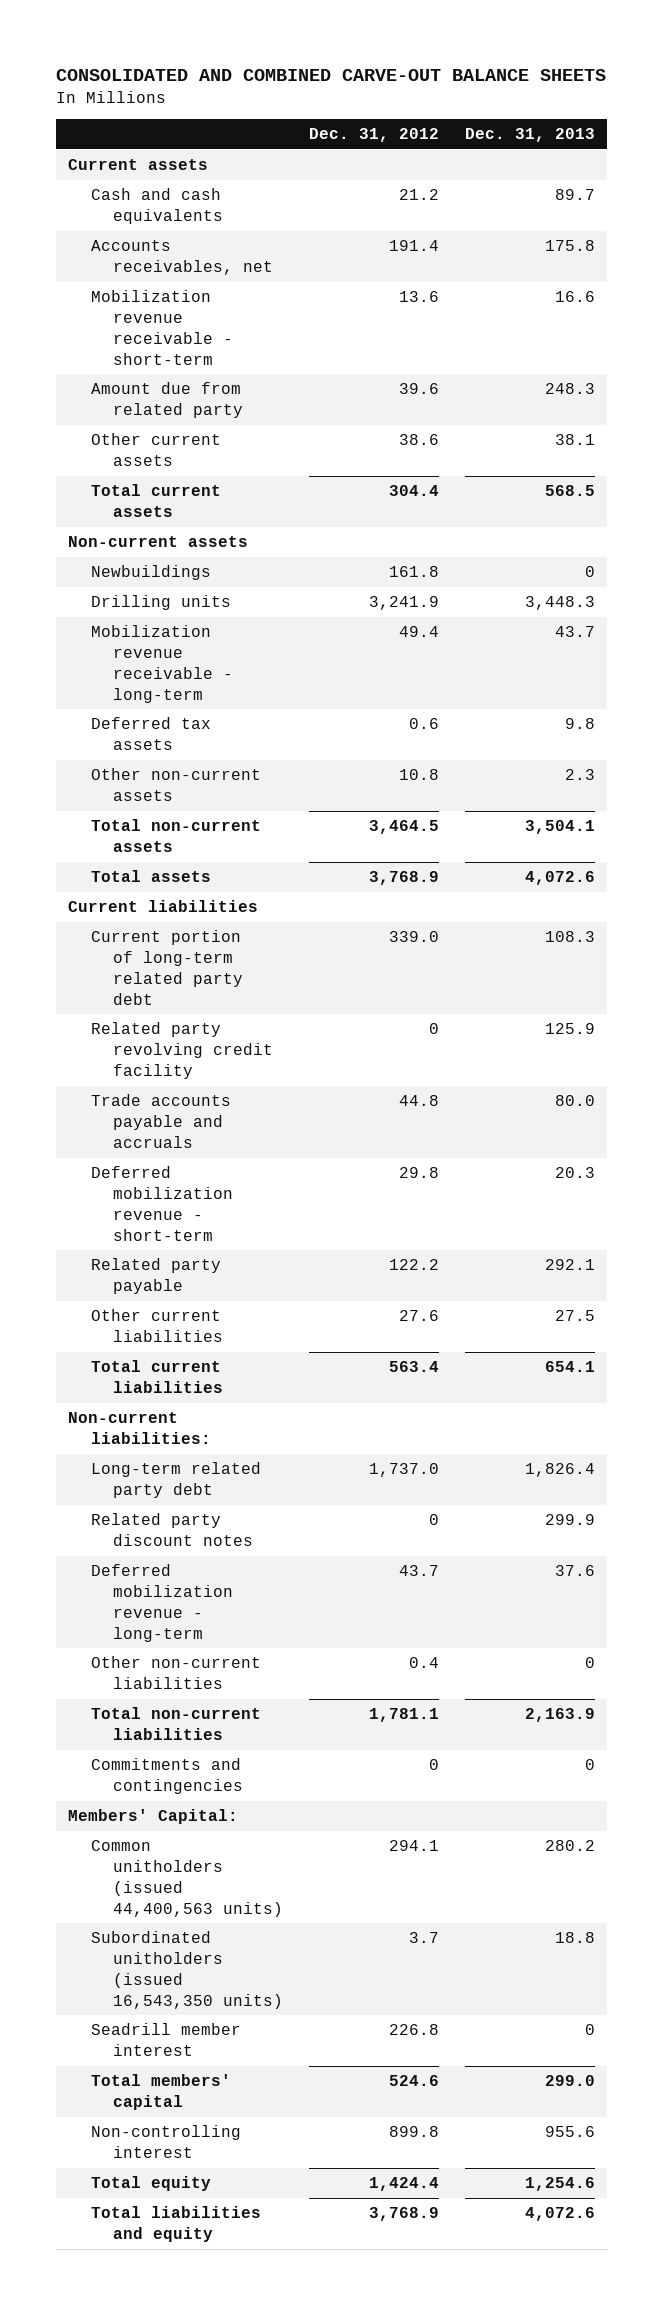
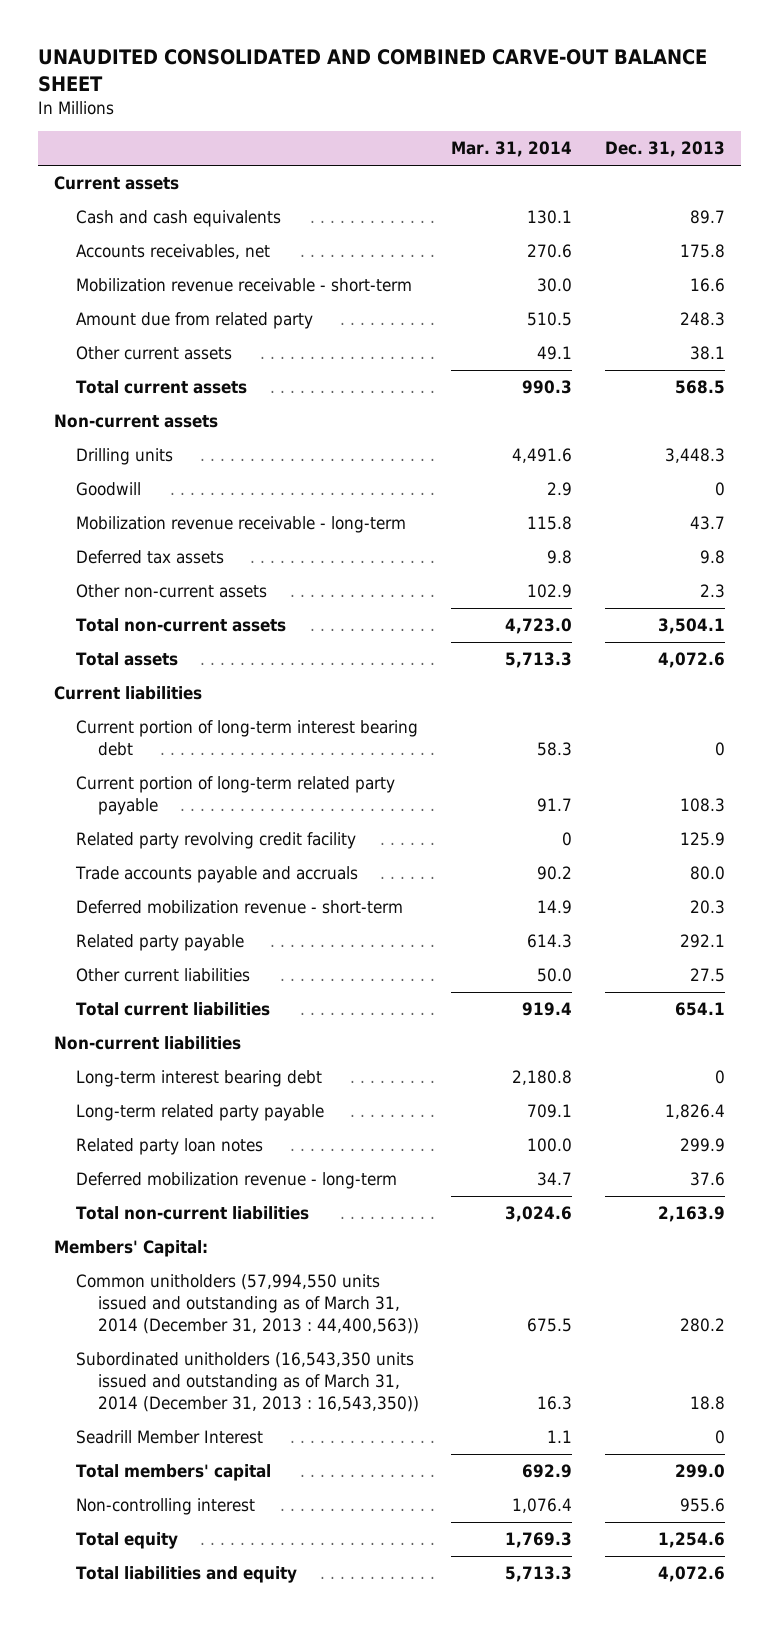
[55,68,606,81] CONSOLIDATED AND COMBINED CARVE-OUT BALANCE SHEETS -> [37,49,707,92] UNAUDITED CONSOLIDATED AND COMBINED CARVE-OUT BALANCE SHEET
[308,128,439,143] Dec. 31, 2012 -> none
none -> [451,141,573,158] Mar. 31, 2014
[90,565,211,581] Newbuildings -> none
none -> [75,482,141,497] Goodwill
[90,930,243,1005] Current portion of long-term related party debt -> [75,720,418,757] Current portion of long-term interest bearing debt
[544,931,595,943] 108.3 -> [714,742,725,757] 0
none -> [75,776,395,816] Current portion of long-term related party payable
[68,1412,211,1445] Non-current liabilities: -> [54,1036,242,1051] Non-current liabilities
none -> [75,1070,322,1088] Long-term interest bearing debt
[90,1462,261,1499] Long-term related party debt -> [75,1104,324,1122] Long-term related party payable
[90,1513,253,1547] Related party discount notes -> [75,1138,263,1156] Related party loan notes
[90,1656,261,1690] Other non-current liabilities -> none
[90,1758,243,1795] Commitments and contingencies -> none
[90,1840,283,1917] Common unitholders (issued 44,400,563 units) -> [75,1274,419,1335] Common unitholders (57,994,550 units issued and outstanding as of March 31, 2014 (December 31, 2013 : 44,400,563))
[90,1931,283,2009] Subordinated unitholders (issued 16,543,350 units) -> [75,1352,419,1413] Subordinated unitholders (16,543,350 units issued and outstanding as of March 31, 2014 (December 31, 2013 : 16,543,350))
[90,2023,241,2057] Seadrill member interest -> [75,1430,263,1445] Seadrill Member Interest

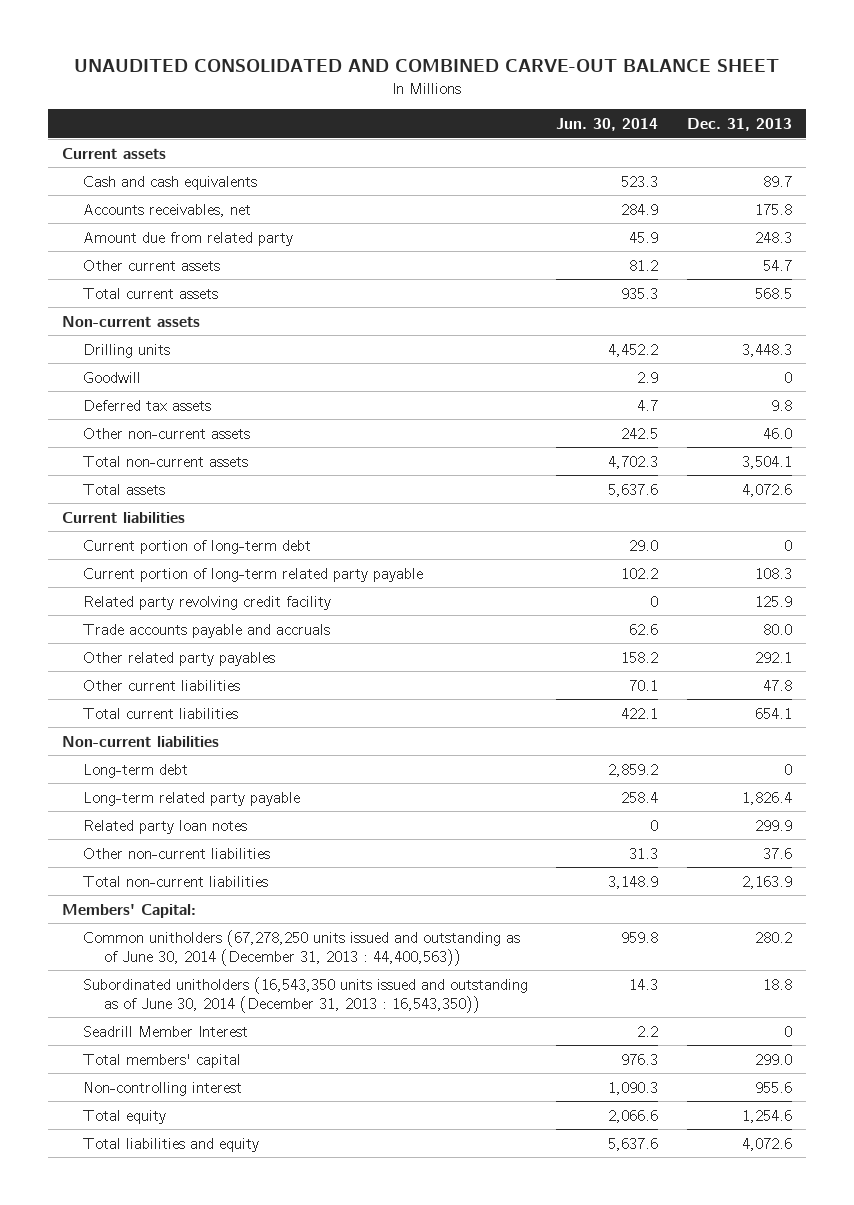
[451,141,573,158] Mar. 31, 2014 -> none
none -> [556,118,659,132] Jun. 30, 2014
[75,278,412,293] Mobilization revenue receivable - short-term -> none
[689,346,725,361] 38.1 -> [762,259,792,271] 54.7
[75,516,406,534] Mobilization revenue receivable - long-term -> none
[699,584,725,599] 2.3 -> [762,427,792,439] 46.0
[75,720,418,757] Current portion of long-term interest bearing debt -> [82,539,311,554] Current portion of long-term debt
[75,900,403,915] Deferred mobilization revenue - short-term -> none
[75,934,244,952] Related party payable -> [82,651,275,666] Other related party payables
[689,968,725,983] 27.5 -> [762,679,792,691] 47.8
[75,1070,322,1088] Long-term interest bearing debt -> [82,763,188,778] Long-term debt
[75,1172,397,1190] Deferred mobilization revenue - long-term -> [82,847,270,859] Other non-current liabilities
[75,1274,419,1335] Common unitholders (57,994,550 units issued and outstanding as of March 31, 2014 (December 31, 2013 : 44,400,563)) -> [82,929,520,966] Common unitholders (67,278,250 units issued and outstanding as of June 30, 2014 (December 31, 2013 : 44,400,563))
[75,1352,419,1413] Subordinated unitholders (16,543,350 units issued and outstanding as of March 31, 2014 (December 31, 2013 : 16,543,350)) -> [82,976,528,1013] Subordinated unitholders (16,543,350 units issued and outstanding as of June 30, 2014 (December 31, 2013 : 16,543,350))

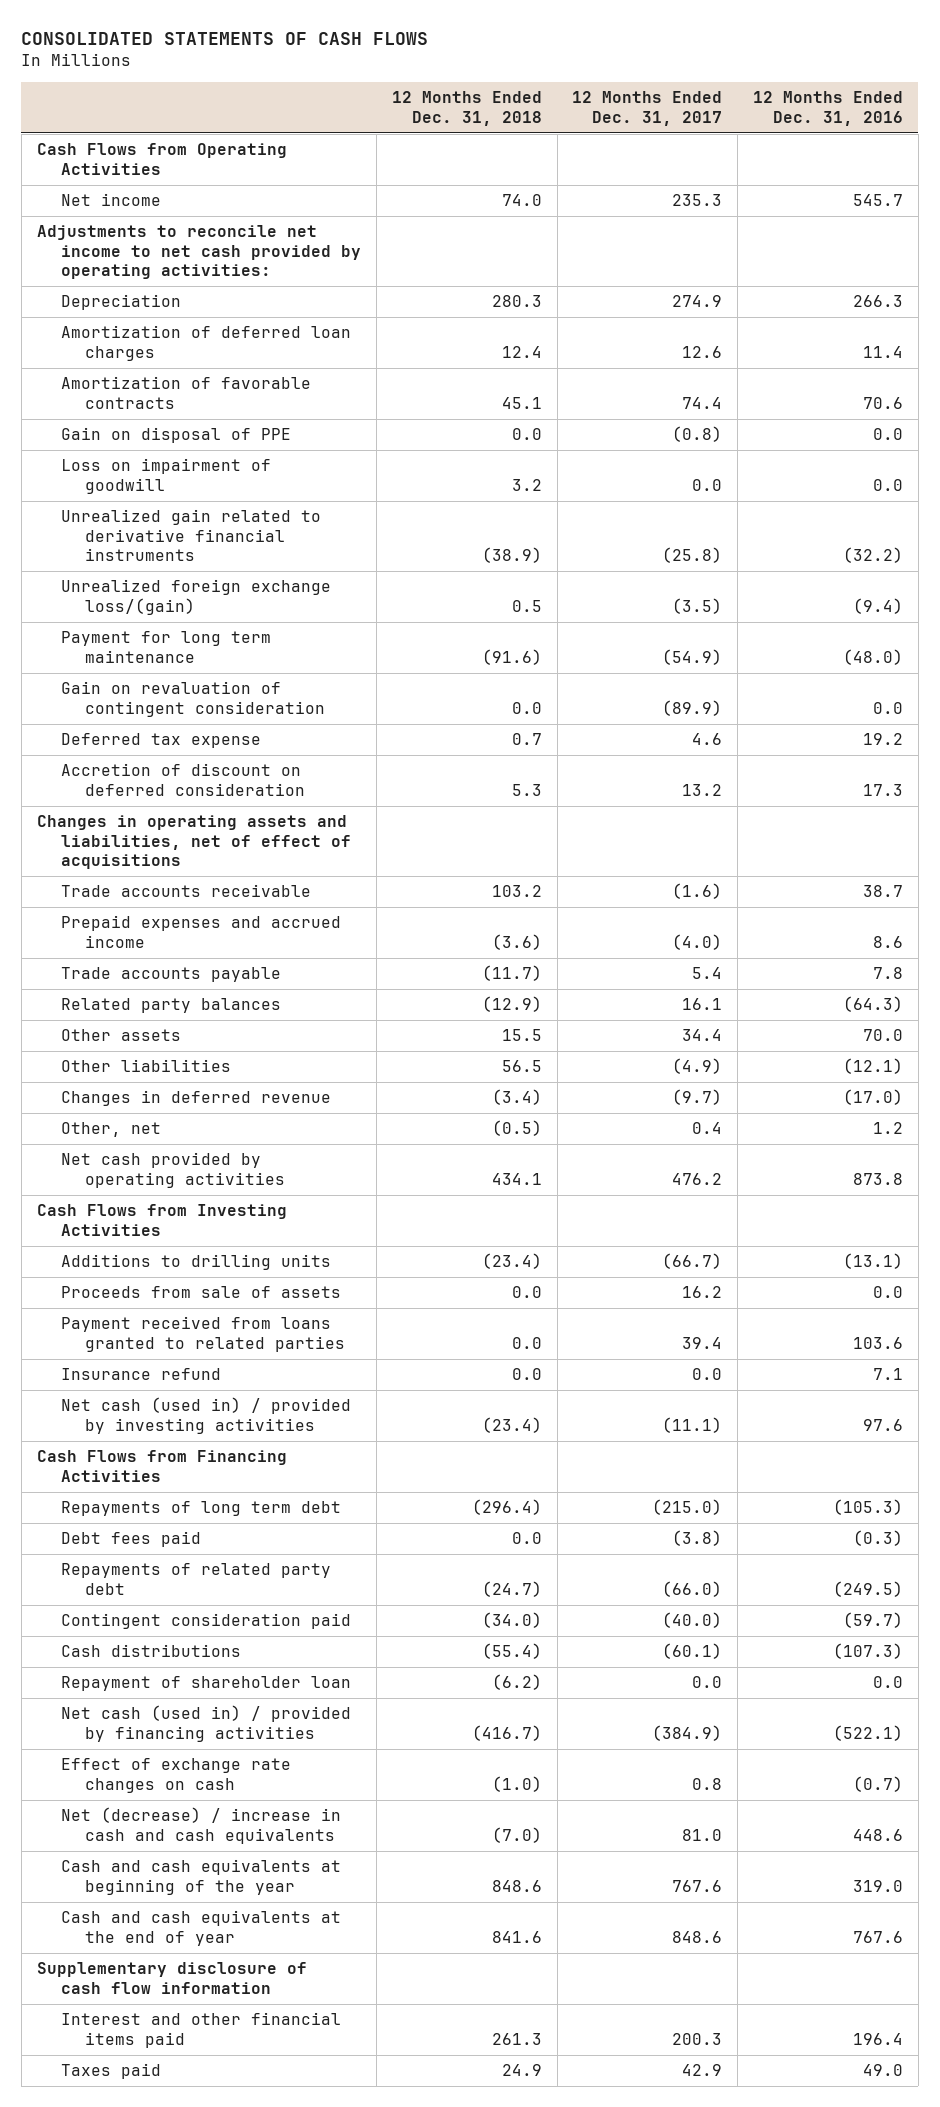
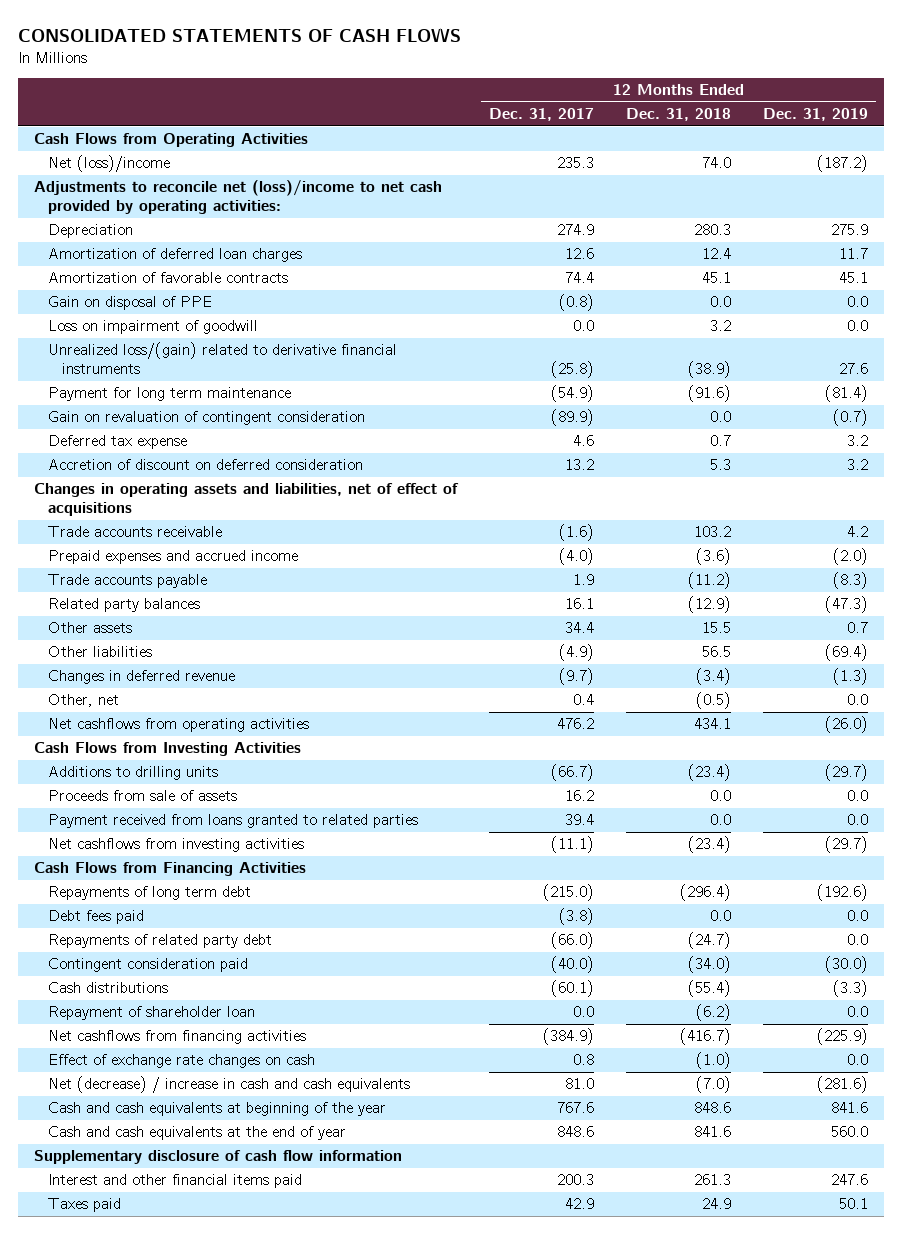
[752,91,903,126] 12 Months Ended Dec. 31, 2016 -> none
none -> [763,108,869,122] Dec. 31, 2019
[61,193,162,207] Net income -> [48,155,171,173] Net (loss)/income
[36,225,362,280] Adjustments to reconcile net income to net cash provided by operating activities: -> [34,180,443,215] Adjustments to reconcile net (loss)/income to net cash provided by operating activities:
[61,579,332,615] Unrealized foreign exchange loss/(gain) -> none
[61,509,322,562] Unrealized gain related to derivative financial instruments -> [48,342,398,375] Unrealized loss/(gain) related to derivative financial instruments
[481,965,542,982] (11.7) -> [688,572,732,590] (11.2)
[692,967,723,980] 5.4 -> [573,574,595,586] 1.9
[61,1152,286,1188] Net cash provided by operating activities -> [48,718,310,733] Net cashflows from operating activities
[61,1368,222,1381] Insurance refund -> none
[61,1397,352,1434] Net cash (used in) / provided by investing activities -> [48,838,305,853] Net cashflows from investing activities
[61,1705,352,1742] Net cash (used in) / provided by financing activities -> [48,1030,307,1045] Net cashflows from financing activities

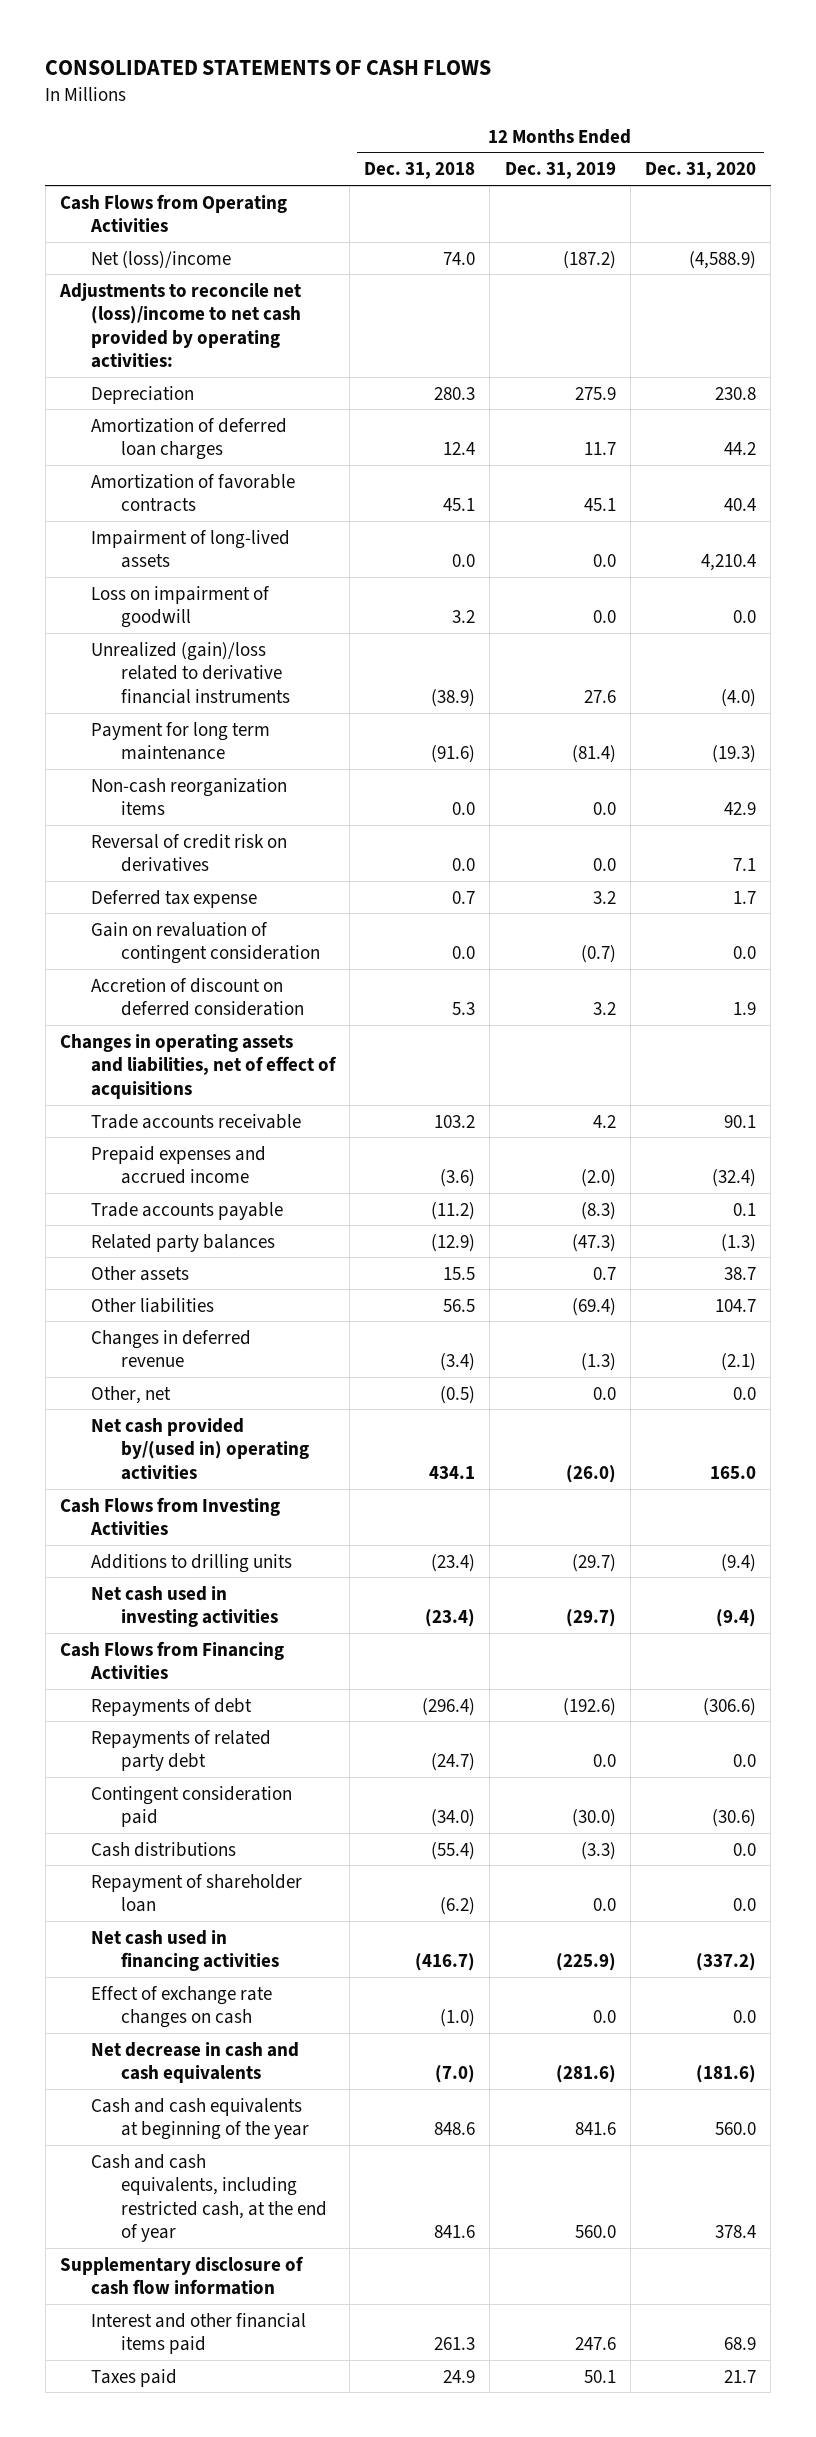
[489,108,595,122] Dec. 31, 2017 -> none
none -> [645,162,757,180] Dec. 31, 2020
[48,296,213,311] Gain on disposal of PPE -> none
none -> [90,529,290,569] Impairment of long-lived assets
[48,342,398,375] Unrealized loss/(gain) related to derivative financial instruments -> [90,641,291,704] Unrealized (gain)/loss related to derivative financial instruments
none -> [90,777,287,816] Non-cash reorganization items
none -> [90,833,287,873] Reversal of credit risk on derivatives
[48,411,366,426] Gain on revaluation of contingent consideration -> [90,921,321,965] Gain on revaluation of contingent consideration
[48,718,310,733] Net cashflows from operating activities -> [90,1417,310,1480] Net cash provided by/(used in) operating activities
[48,790,238,802] Proceeds from sale of assets -> none
[48,814,419,829] Payment received from loans granted to related parties -> none
[48,838,305,853] Net cashflows from investing activities -> [90,1585,279,1628] Net cash used in investing activities
[48,910,145,925] Debt fees paid -> none
[48,886,252,901] Repayments of long term debt -> [90,1697,252,1716] Repayments of debt
[48,1030,307,1045] Net cashflows from financing activities -> [90,1929,280,1972] Net cash used in financing activities
[48,1076,411,1094] Net (decrease) / increase in cash and cash equivalents -> [90,2041,299,2084] Net decrease in cash and cash equivalents
[48,1126,347,1141] Cash and cash equivalents at the end of year -> [90,2153,328,2243] Cash and cash equivalents, including restricted cash, at the end of year

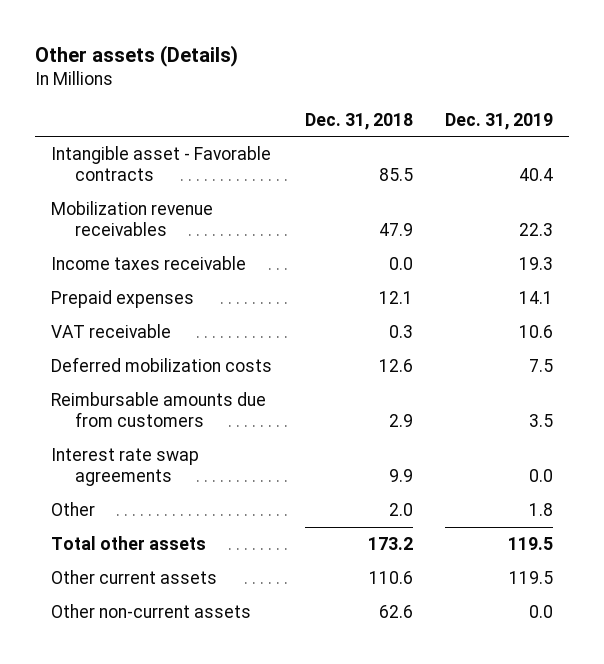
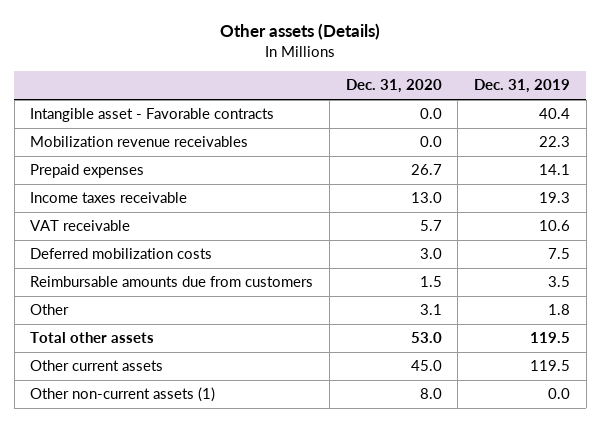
[304,112,413,130] Dec. 31, 2018 -> none
none -> [345,79,442,94] Dec. 31, 2020
[50,256,246,271] Income taxes receivable -> [30,192,188,204] Income taxes receivable
[50,448,199,487] Interest rate swap agreements -> none
[50,604,251,619] Other non-current assets -> [30,387,216,403] Other non-current assets (1)

